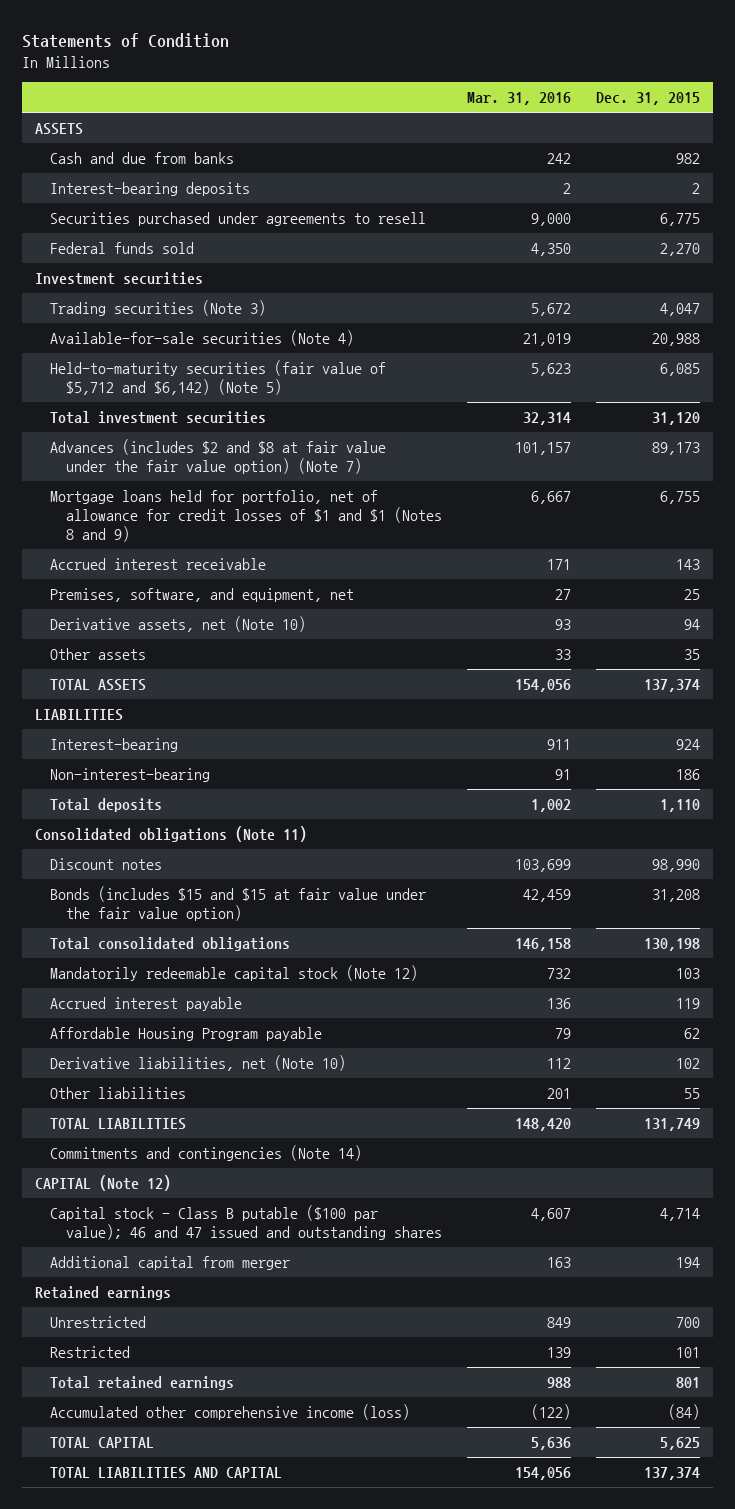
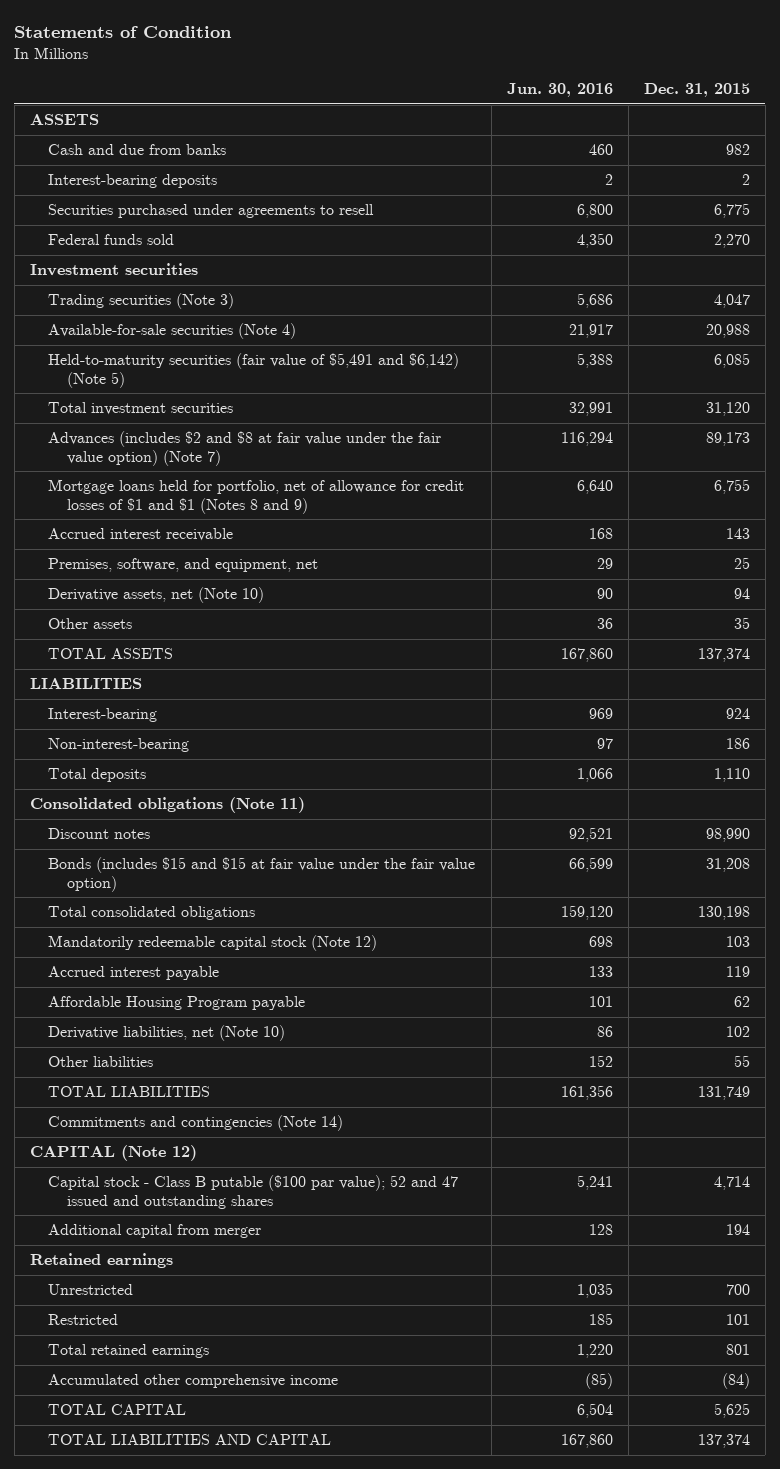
[466,92,571,106] Mar. 31, 2016 -> none
none -> [506,83,613,98] Jun. 30, 2016
[50,359,387,396] Held-to-maturity securities (fair value of $5,712 and $6,142) (Note 5) -> [48,353,460,388] Held-to-maturity securities (fair value of $5,491 and $6,142) (Note 5)
[50,1204,442,1241] Capital stock - Class B putable ($100 par value); 46 and 47 issued and outstanding shares -> [48,1175,459,1209] Capital stock - Class B putable ($100 par value); 52 and 47 issued and outstanding shares
[50,1403,411,1420] Accumulated other comprehensive income (loss) -> [48,1374,339,1389] Accumulated other comprehensive income

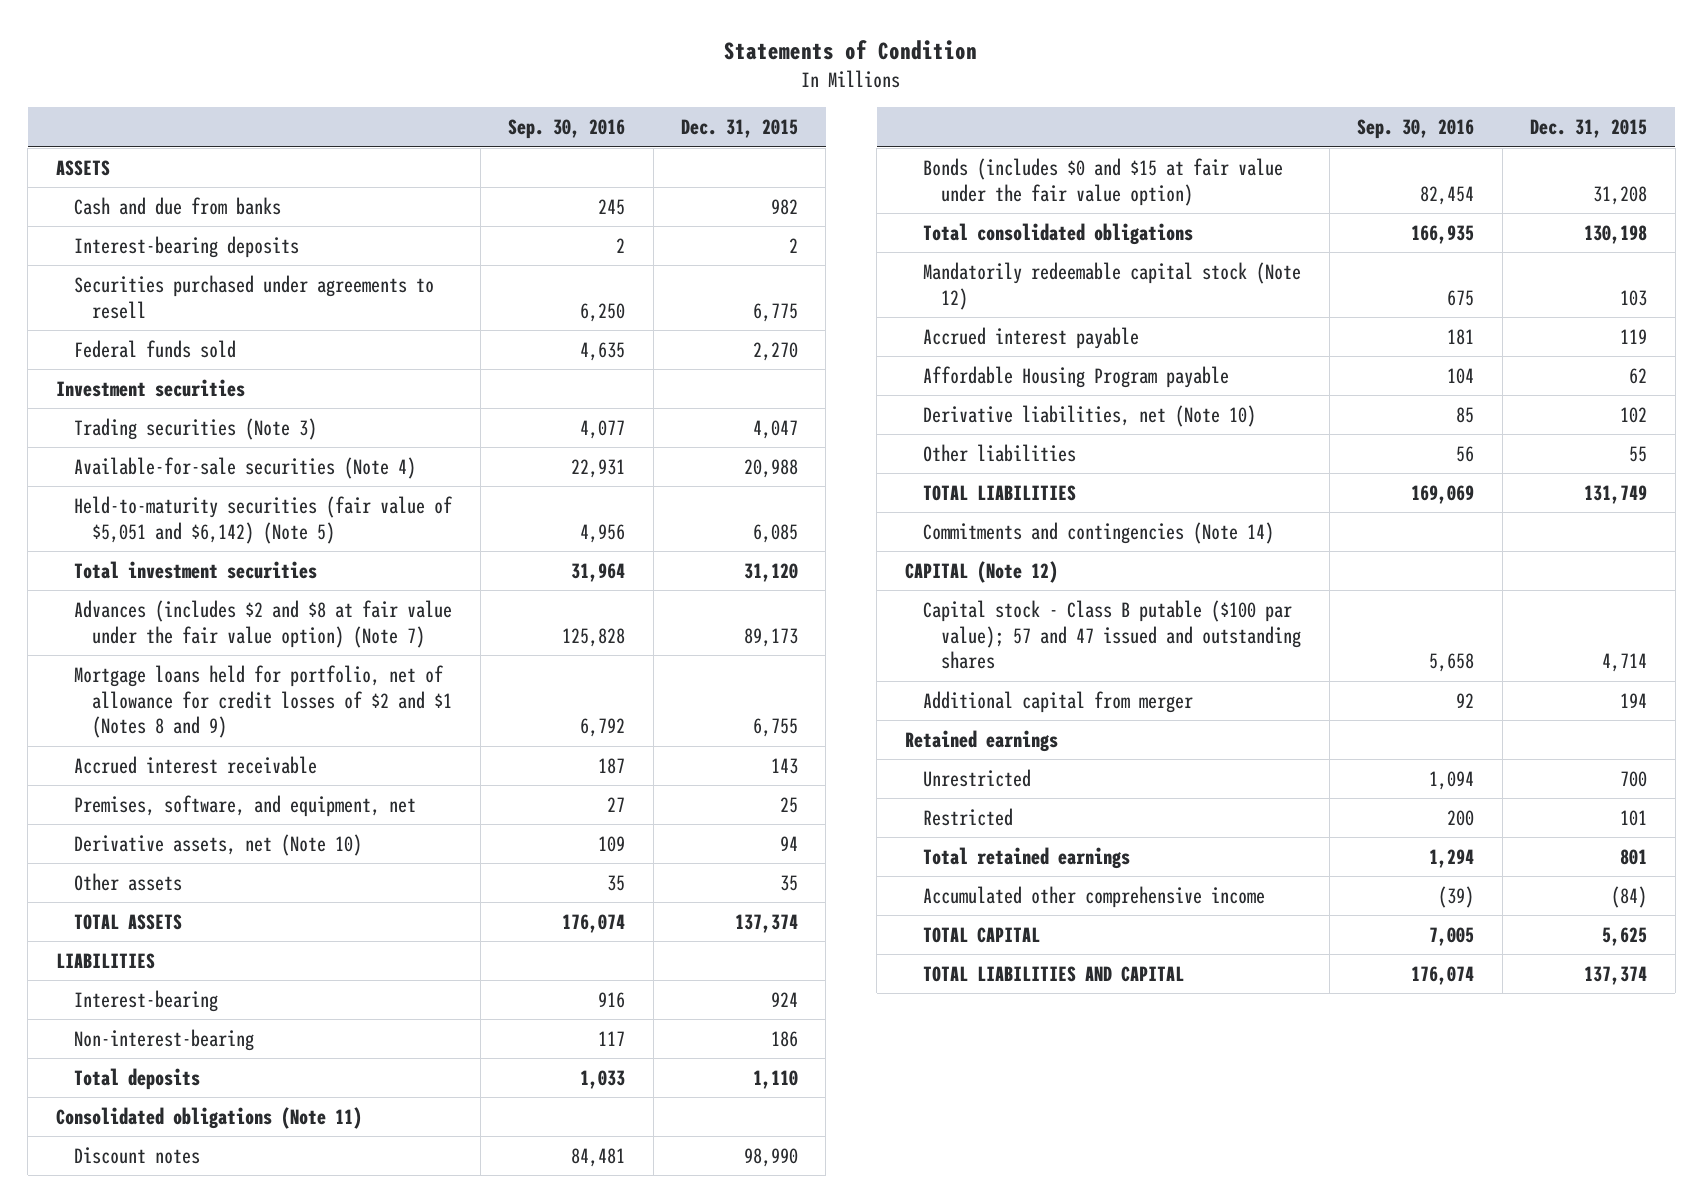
[506,83,613,98] Jun. 30, 2016 -> none
none -> [508,119,626,140] Sep. 30, 2016
[48,353,460,388] Held-to-maturity securities (fair value of $5,491 and $6,142) (Note 5) -> [73,495,453,544] Held-to-maturity securities (fair value of $5,051 and $6,142) (Note 5)
[48,479,465,514] Mortgage loans held for portfolio, net of allowance for credit losses of $1 and $1 (Notes 8 and 9) -> [73,664,453,739] Mortgage loans held for portfolio, net of allowance for credit losses of $2 and $1 (Notes 8 and 9)
[48,857,476,892] Bonds (includes $15 and $15 at fair value under the fair value option) -> [923,157,1284,206] Bonds (includes $0 and $15 at fair value under the fair value option)
[48,1175,459,1209] Capital stock - Class B putable ($100 par value); 52 and 47 issued and outstanding shares -> [923,599,1302,670] Capital stock - Class B putable ($100 par value); 57 and 47 issued and outstanding shares

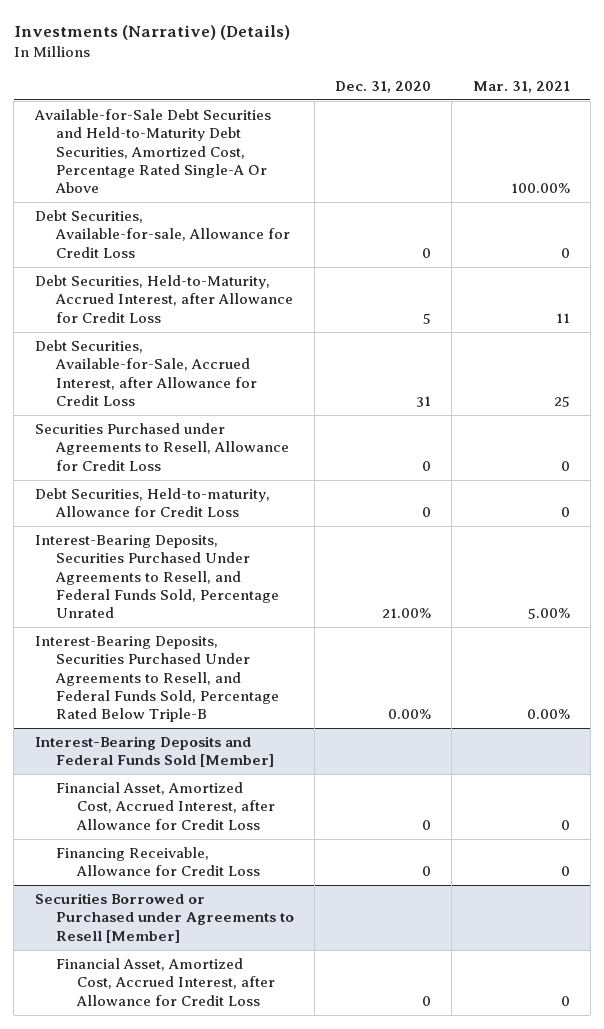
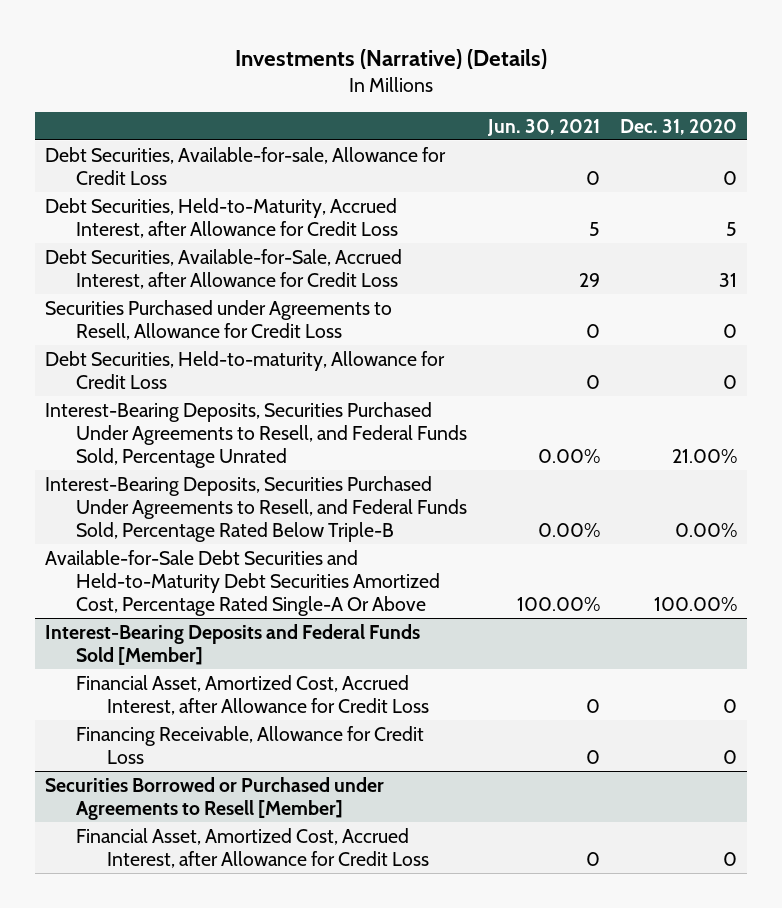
[472,80,570,93] Mar. 31, 2021 -> none
none -> [486,118,600,136] Jun. 30, 2021
[33,109,271,193] Available-for-Sale Debt Securities and Held-to-Maturity Debt Securities, Amortized Cost, Percentage Rated Single-A Or Above -> none
none -> [45,549,441,616] Available-for-Sale Debt Securities and Held-to-Maturity Debt Securities Amortized Cost, Percentage Rated Single-A Or Above

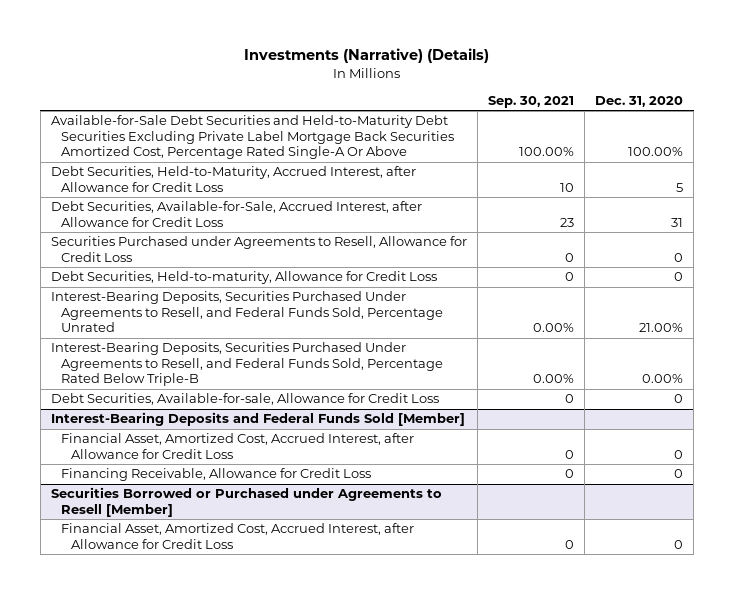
[486,118,600,136] Jun. 30, 2021 -> none
none -> [488,95,575,108] Sep. 30, 2021
none -> [51,115,454,160] Available-for-Sale Debt Securities and Held-to-Maturity Debt Securities Excluding Private Label Mortgage Back Securities Amortized Cost, Percentage Rated Single-A Or Above
[45,549,441,616] Available-for-Sale Debt Securities and Held-to-Maturity Debt Securities Amortized Cost, Percentage Rated Single-A Or Above -> none
[45,146,447,185] Debt Securities, Available-for-sale, Allowance for Credit Loss -> [51,393,440,406] Debt Securities, Available-for-sale, Allowance for Credit Loss

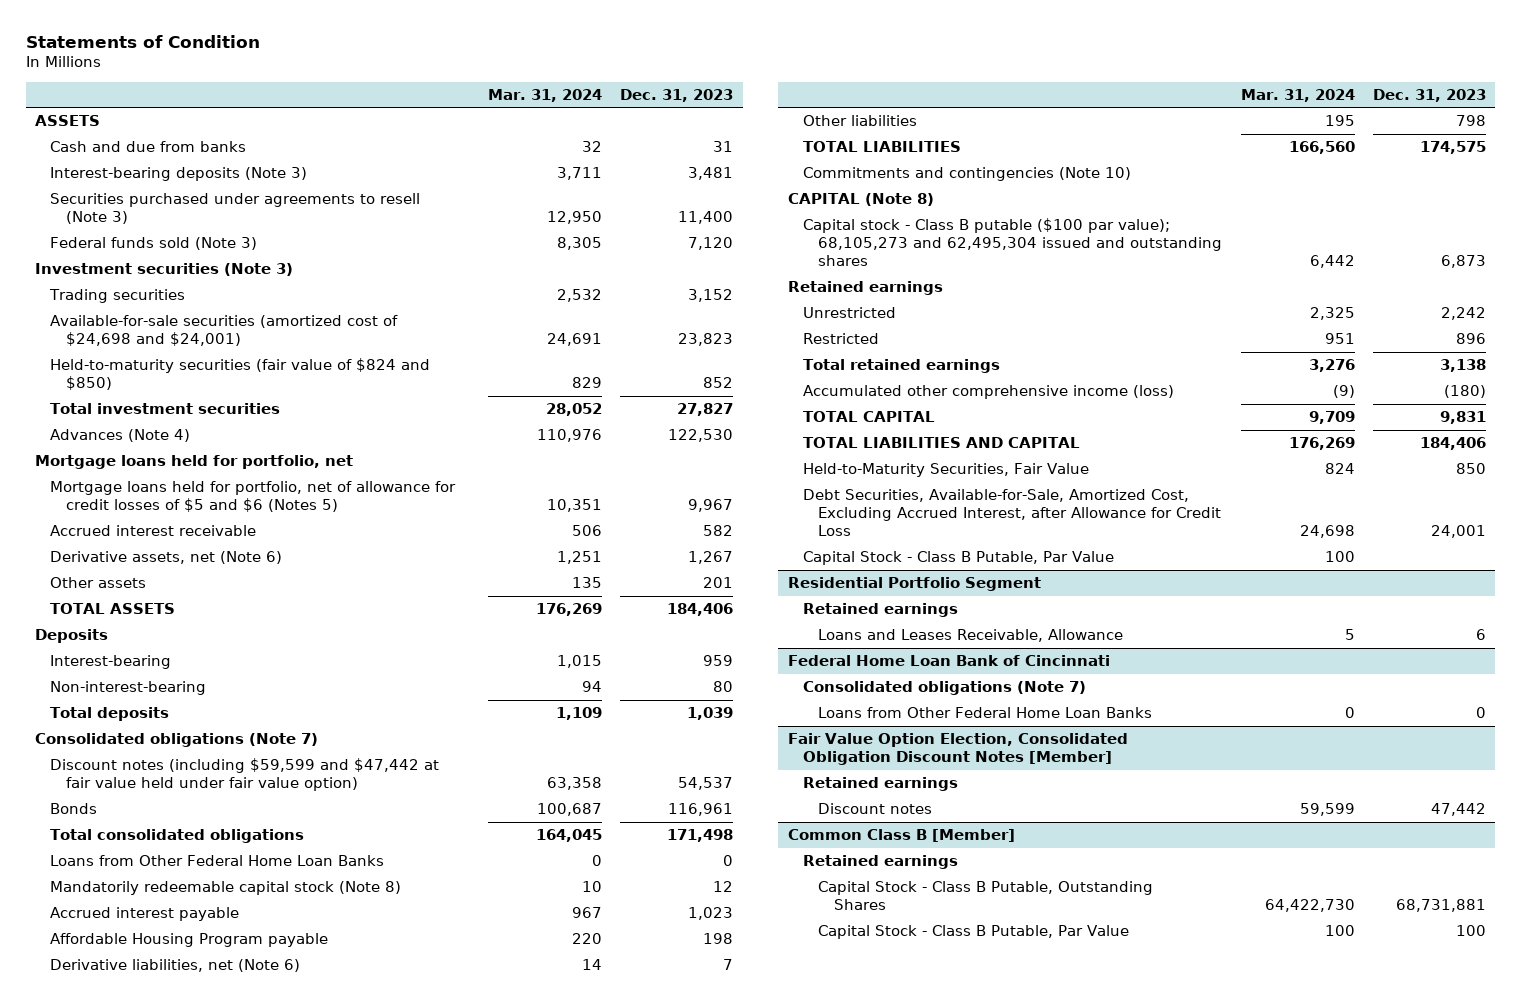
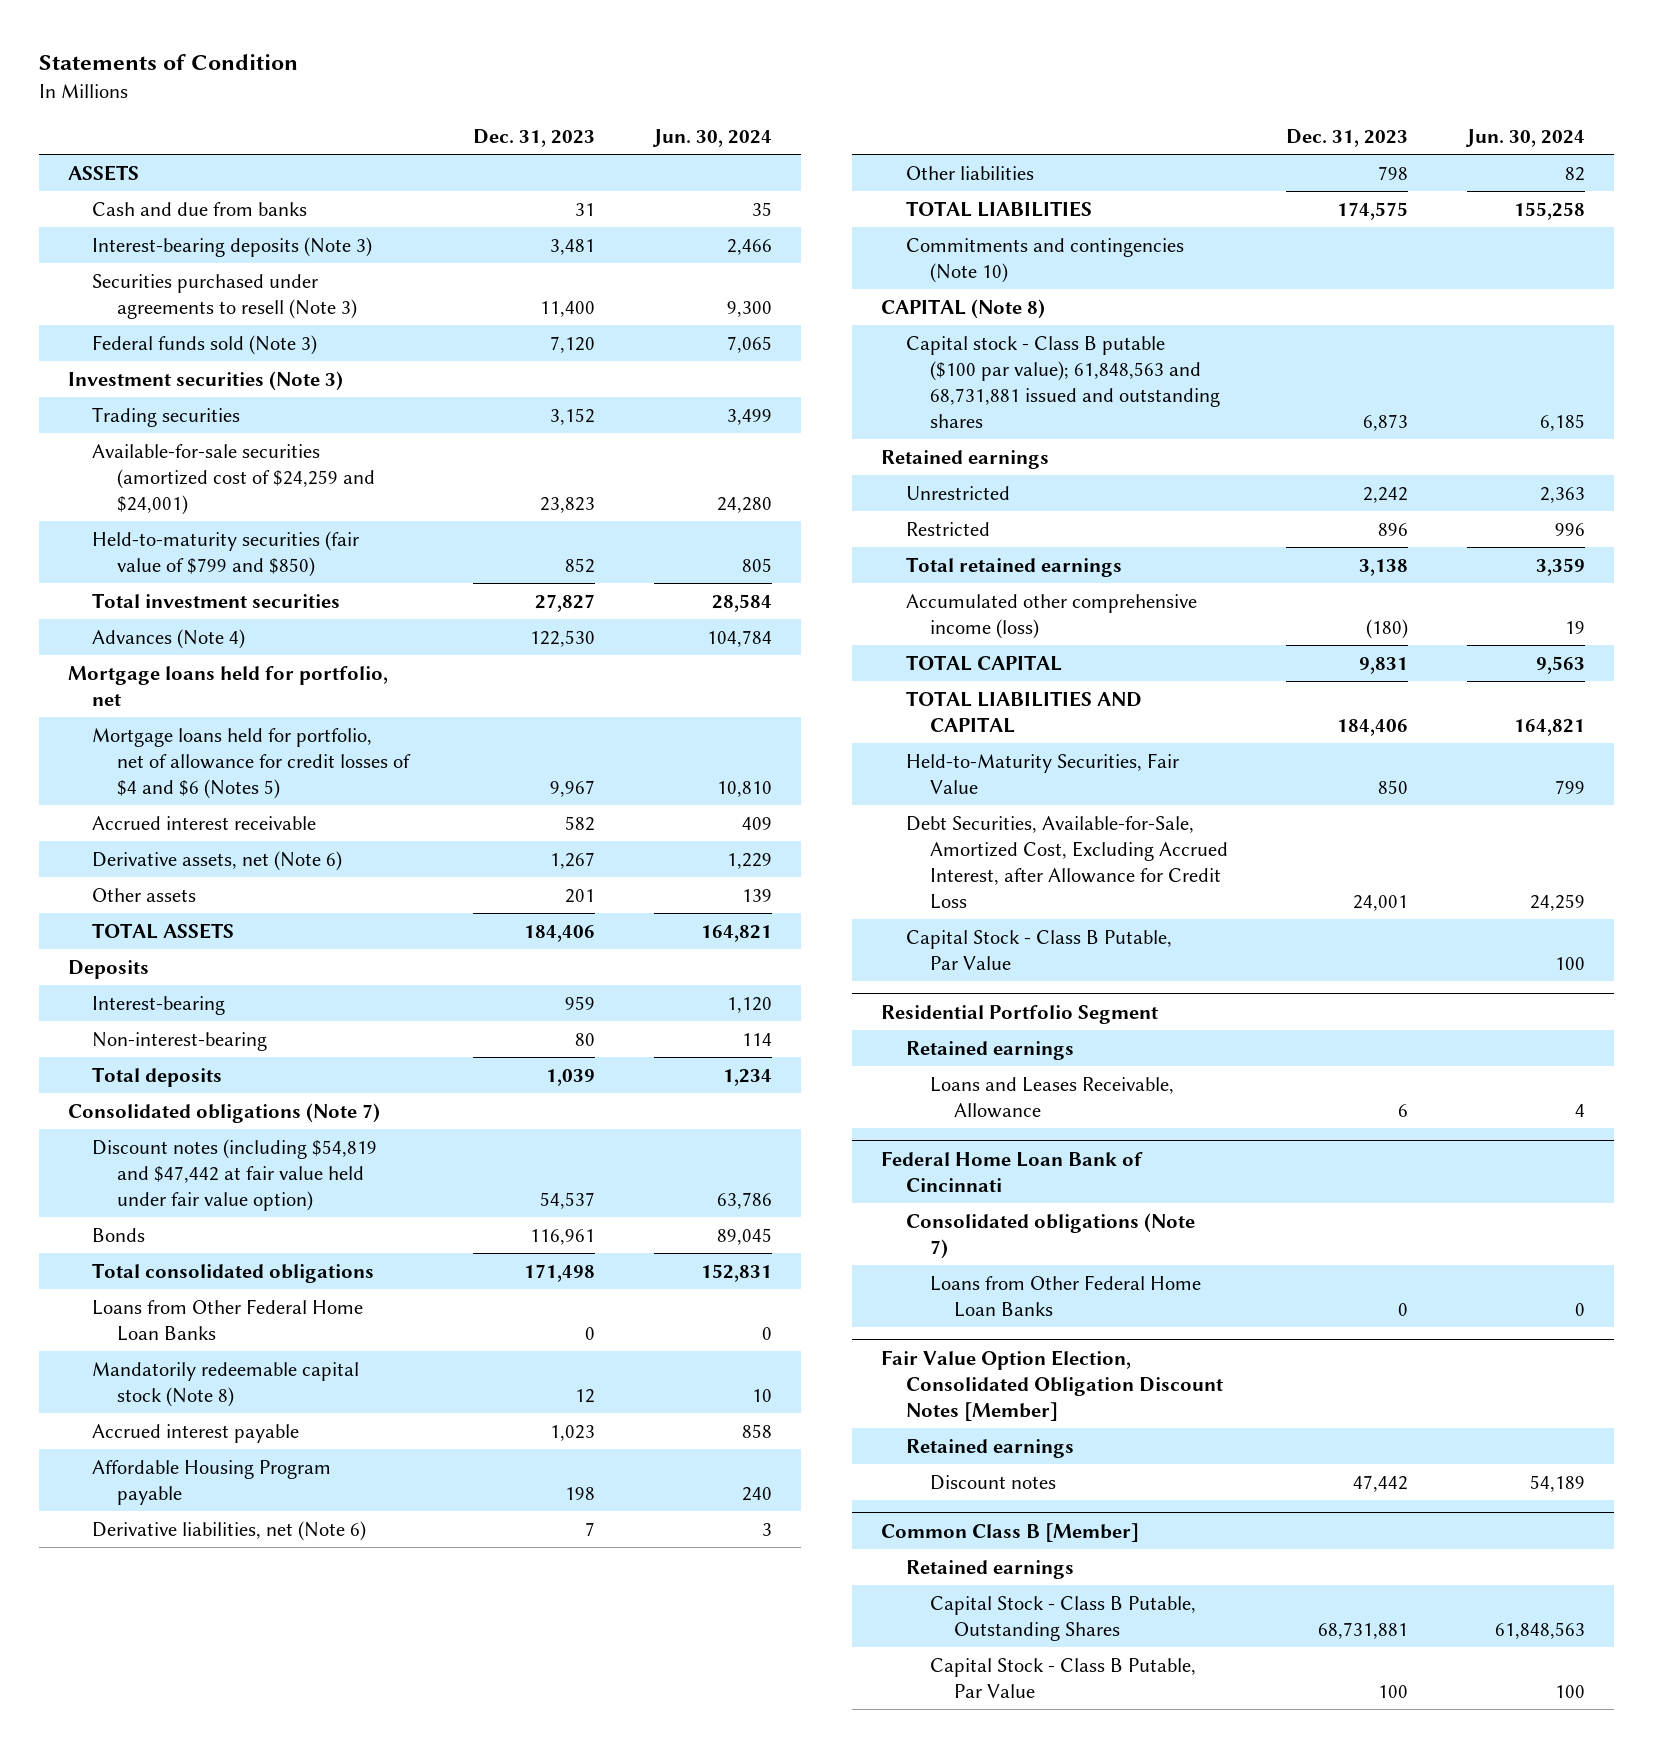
[488,88,603,102] Mar. 31, 2024 -> none
none -> [651,128,772,147] Jun. 30, 2024
[50,315,399,347] Available-for-sale securities (amortized cost of $24,698 and $24,001) -> [92,443,375,515] Available-for-sale securities (amortized cost of $24,259 and $24,001)
[50,358,431,391] Held-to-maturity securities (fair value of $824 and $850) -> [92,530,360,577] Held-to-maturity securities (fair value of $799 and $850)
[50,481,457,513] Mortgage loans held for portfolio, net of allowance for credit losses of $5 and $6 (Notes 5) -> [92,727,411,799] Mortgage loans held for portfolio, net of allowance for credit losses of $4 and $6 (Notes 5)
[50,758,440,792] Discount notes (including $59,599 and $47,442 at fair value held under fair value option) -> [92,1138,378,1211] Discount notes (including $54,819 and $47,442 at fair value held under fair value option)
[802,218,1223,266] Capital stock - Class B putable ($100 par value); 68,105,273 and 62,495,304 issued and outstanding shares -> [905,335,1220,428] Capital stock - Class B putable ($100 par value); 61,848,563 and 68,731,881 issued and outstanding shares

